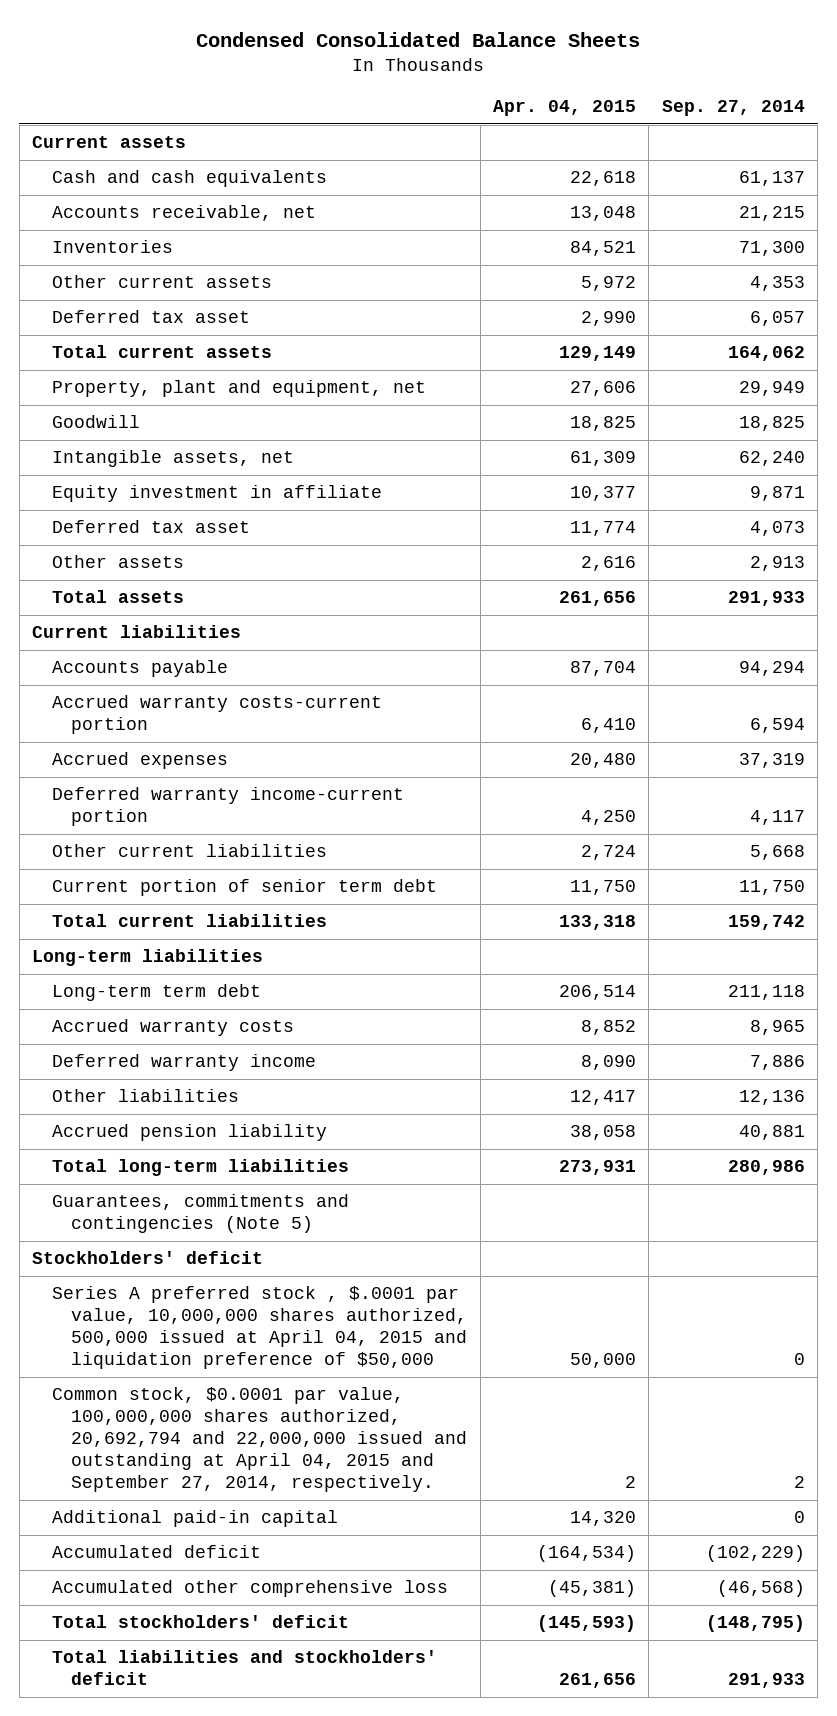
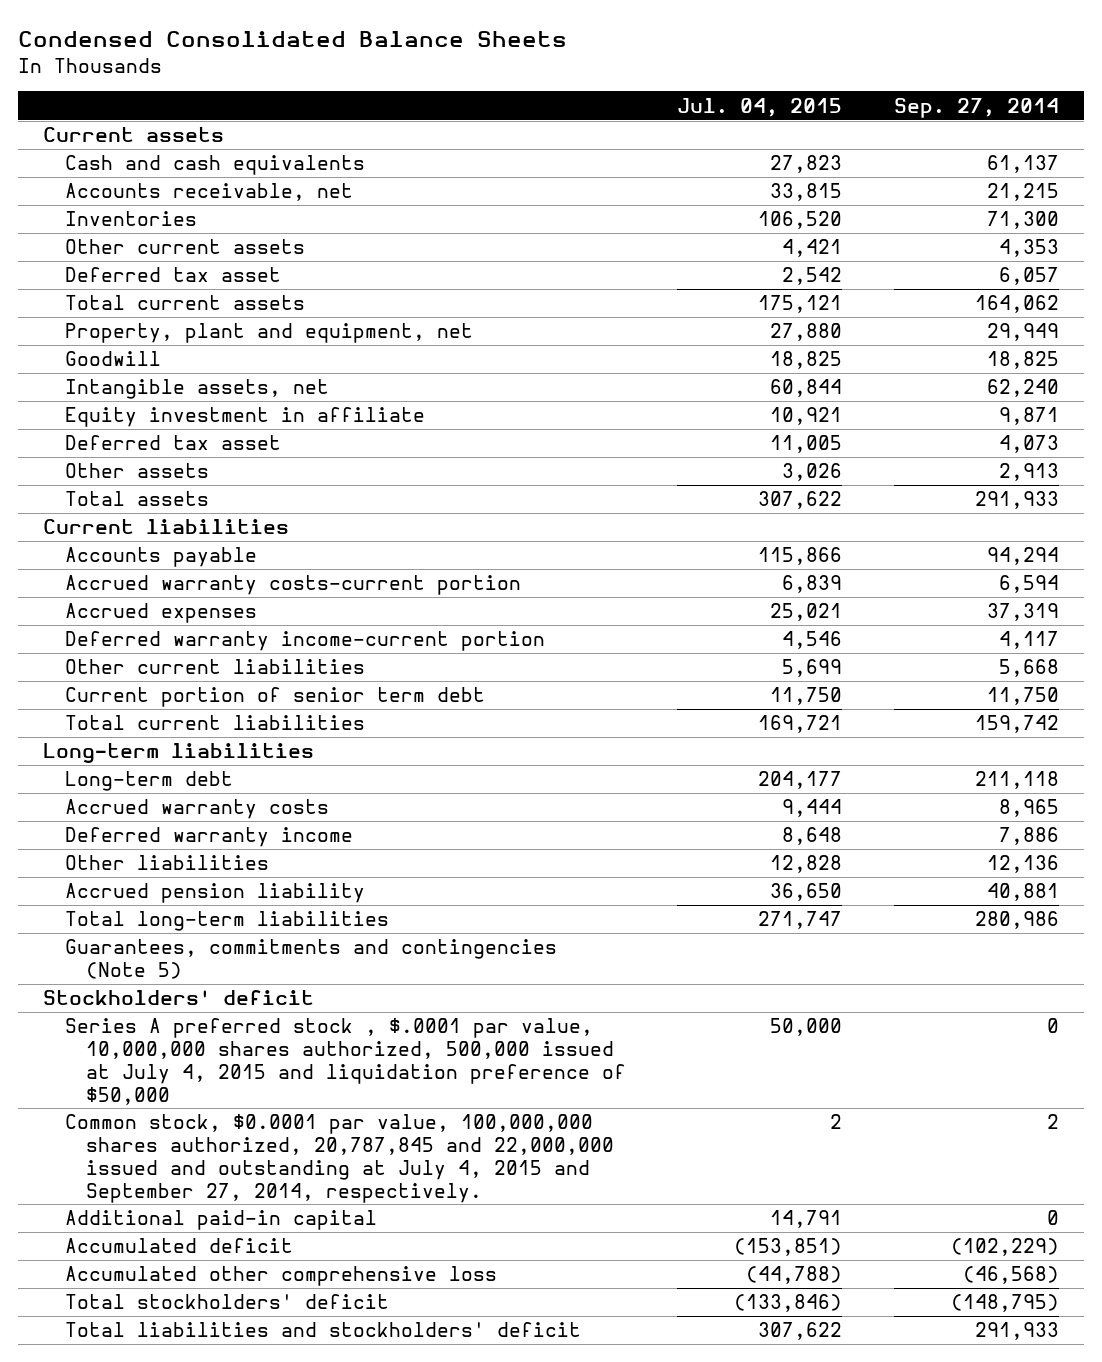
[492,99,636,116] Apr. 04, 2015 -> none
none -> [677,97,843,117] Jul. 04, 2015
[51,984,261,1002] Long-term term debt -> [64,771,233,792] Long-term debt
[51,1286,468,1370] Series A preferred stock , $.0001 par value, 10,000,000 shares authorized, 500,000 issued at April 04, 2015 and liquidation preference of $50,000 -> [64,1018,627,1105] Series A preferred stock , $.0001 par value, 10,000,000 shares authorized, 500,000 issued at July 4, 2015 and liquidation preference of $50,000
[51,1387,468,1493] Common stock, $0.0001 par value, 100,000,000 shares authorized, 20,692,794 and 22,000,000 issued and outstanding at April 04, 2015 and September 27, 2014, respectively. -> [64,1114,615,1203] Common stock, $0.0001 par value, 100,000,000 shares authorized, 20,787,845 and 22,000,000 issued and outstanding at July 4, 2015 and September 27, 2014, respectively.

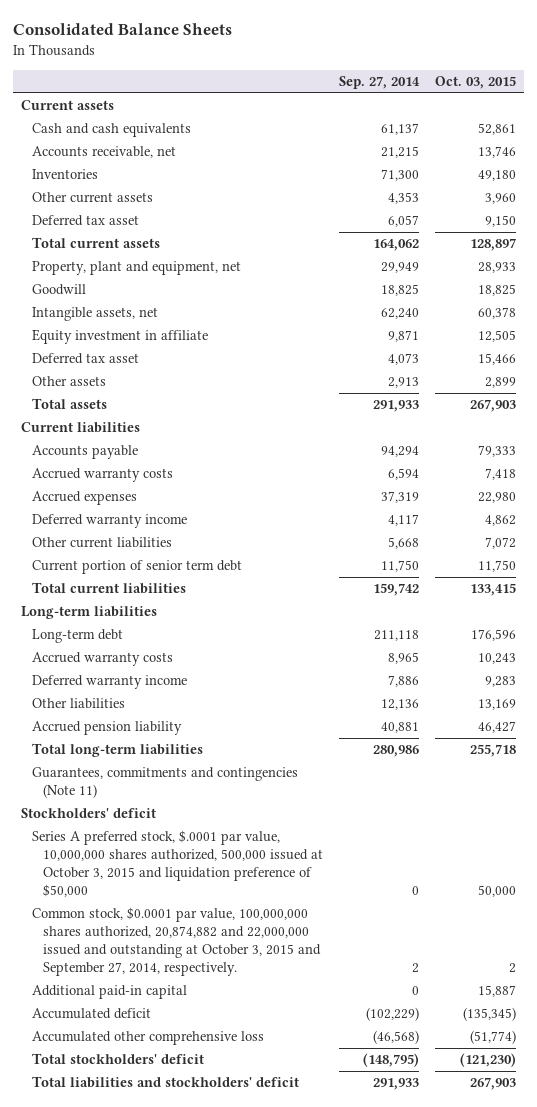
[17,31,567,48] Condensed Consolidated Balance Sheets -> [12,23,232,36] Consolidated Balance Sheets
[677,97,843,117] Jul. 04, 2015 -> none
none -> [435,75,517,89] Oct. 03, 2015
[64,575,521,596] Accrued warranty costs-current portion -> [31,468,173,483] Accrued warranty costs
[64,631,545,652] Deferred warranty income-current portion -> [31,514,187,529] Deferred warranty income
[64,939,557,979] Guarantees, commitments and contingencies (Note 5) -> [31,767,298,799] Guarantees, commitments and contingencies (Note 11)
[64,1018,627,1105] Series A preferred stock , $.0001 par value, 10,000,000 shares authorized, 500,000 issued at July 4, 2015 and liquidation preference of $50,000 -> [31,830,324,898] Series A preferred stock, $.0001 par value, 10,000,000 shares authorized, 500,000 issued at October 3, 2015 and liquidation preference of $50,000
[64,1114,615,1203] Common stock, $0.0001 par value, 100,000,000 shares authorized, 20,787,845 and 22,000,000 issued and outstanding at July 4, 2015 and September 27, 2014, respectively. -> [31,907,322,977] Common stock, $0.0001 par value, 100,000,000 shares authorized, 20,874,882 and 22,000,000 issued and outstanding at October 3, 2015 and September 27, 2014, respectively.

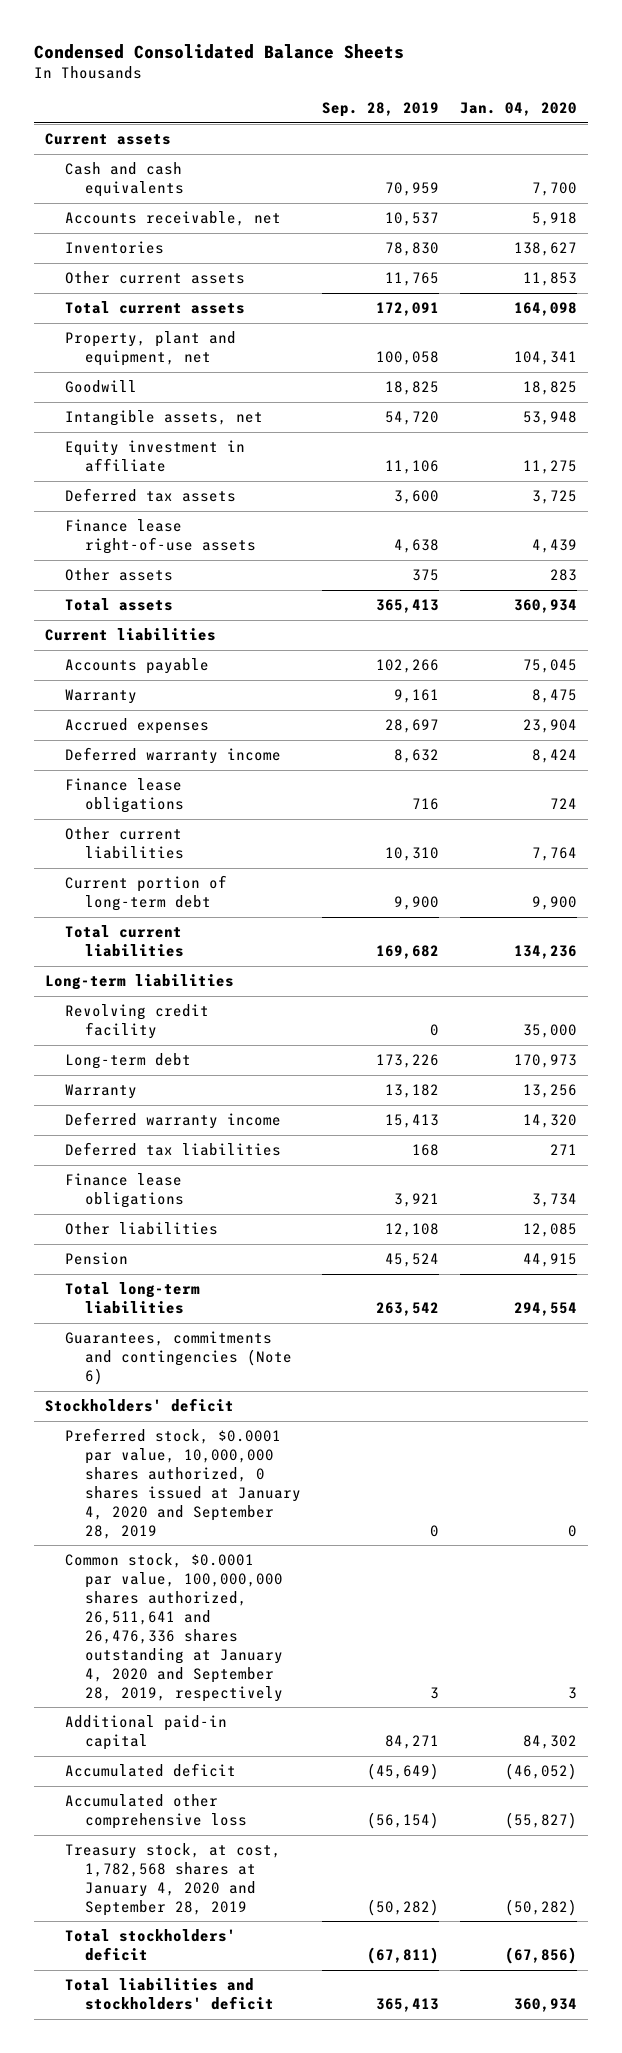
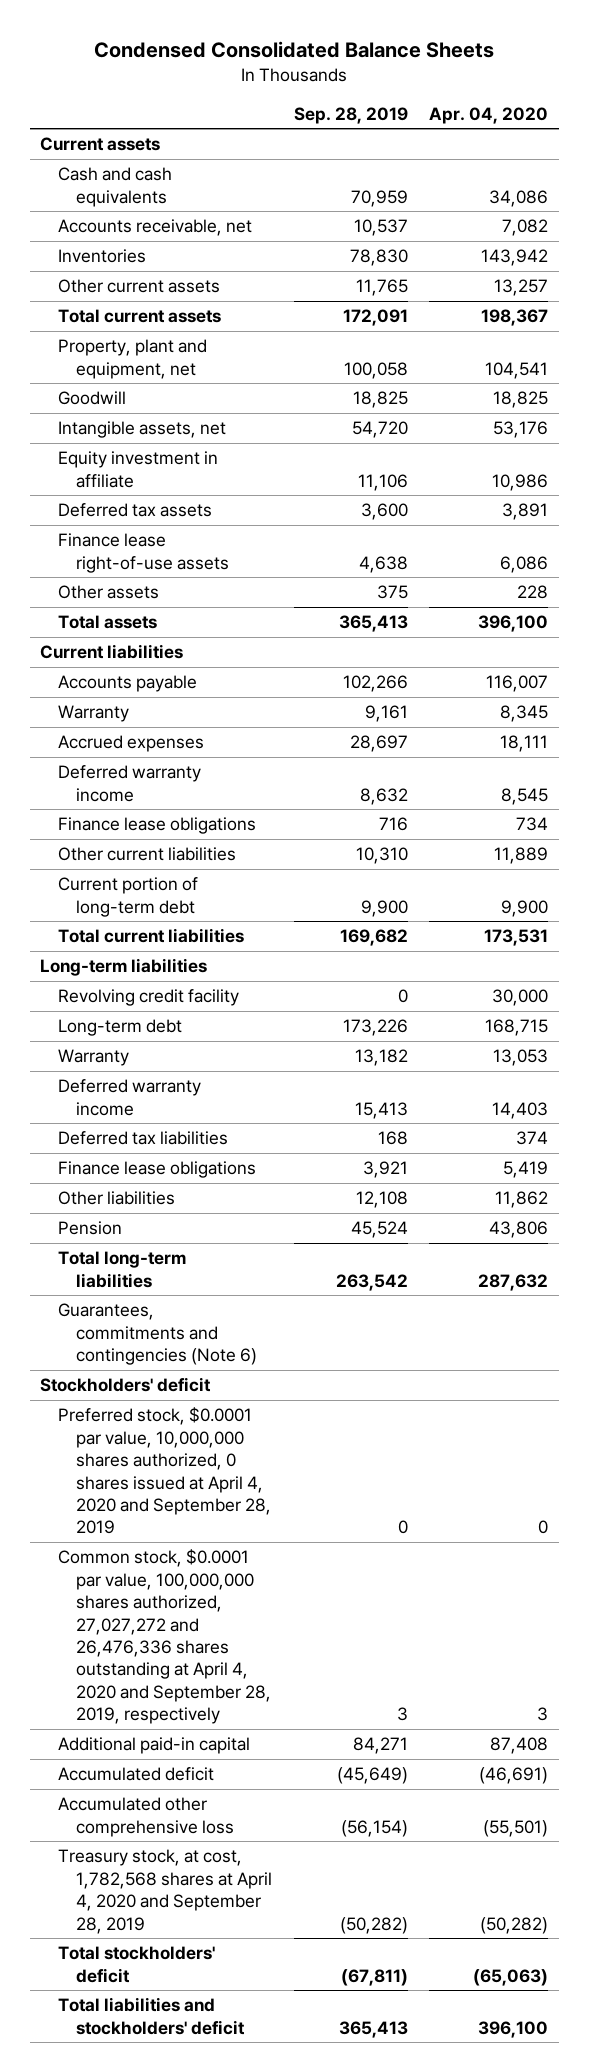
[460,102,578,117] Jan. 04, 2020 -> none
none -> [429,106,549,124] Apr. 04, 2020
[64,1428,302,1539] Preferred stock, $0.0001 par value, 10,000,000 shares authorized, 0 shares issued at January 4, 2020 and September 28, 2019 -> [58,1407,272,1535] Preferred stock, $0.0001 par value, 10,000,000 shares authorized, 0 shares issued at April 4, 2020 and September 28, 2019
[64,1553,284,1702] Common stock, $0.0001 par value, 100,000,000 shares authorized, 26,511,641 and 26,476,336 shares outstanding at January 4, 2020 and September 28, 2019, respectively -> [58,1549,272,1725] Common stock, $0.0001 par value, 100,000,000 shares authorized, 27,027,272 and 26,476,336 shares outstanding at April 4, 2020 and September 28, 2019, respectively
[64,1843,281,1916] Treasury stock, at cost, 1,782,568 shares at January 4, 2020 and September 28, 2019 -> [58,1849,273,1934] Treasury stock, at cost, 1,782,568 shares at April 4, 2020 and September 28, 2019

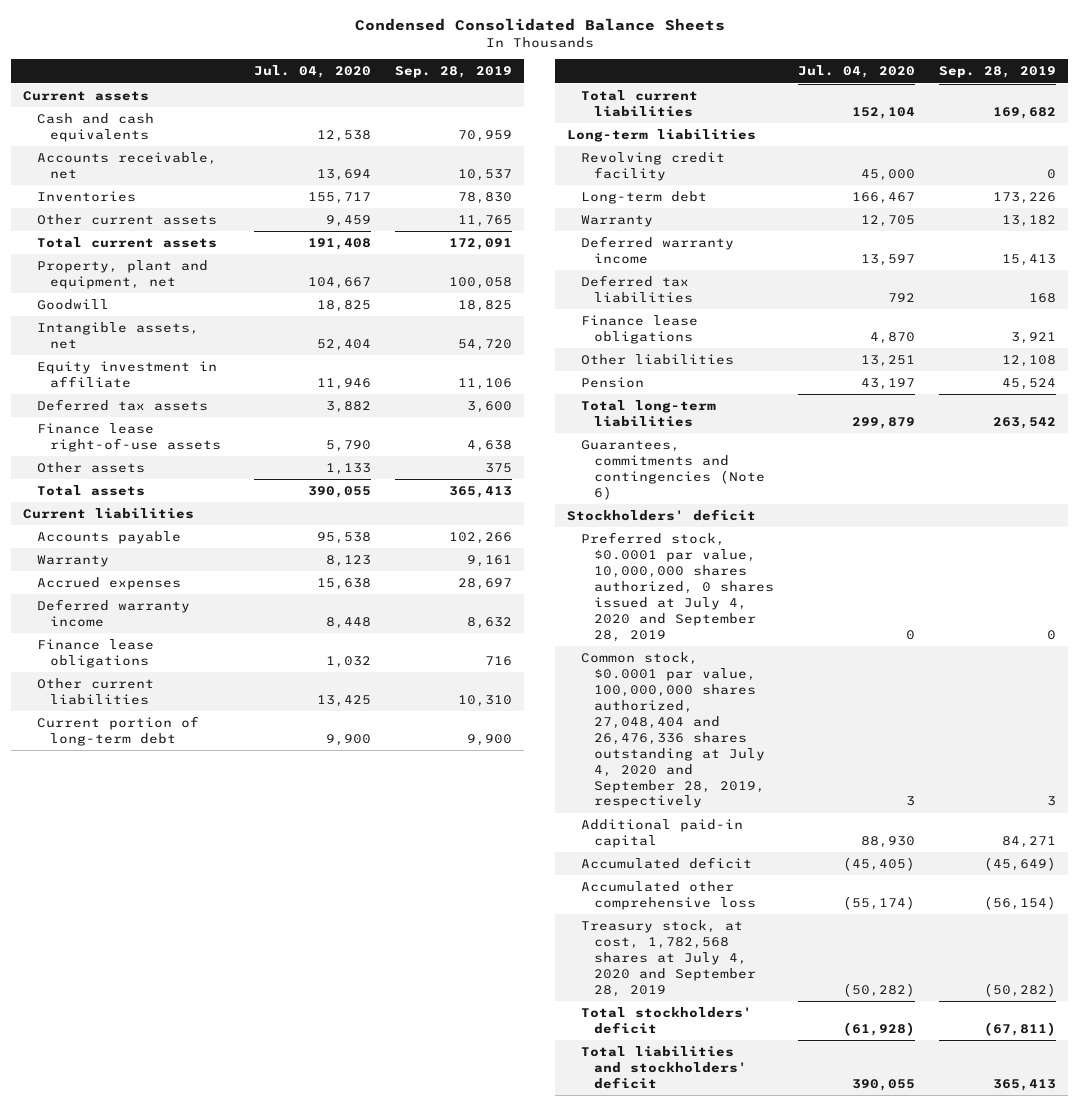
[429,106,549,124] Apr. 04, 2020 -> none
none -> [253,65,371,79] Jul. 04, 2020
[58,1407,272,1535] Preferred stock, $0.0001 par value, 10,000,000 shares authorized, 0 shares issued at April 4, 2020 and September 28, 2019 -> [580,531,774,642] Preferred stock, $0.0001 par value, 10,000,000 shares authorized, 0 shares issued at July 4, 2020 and September 28, 2019
[58,1549,272,1725] Common stock, $0.0001 par value, 100,000,000 shares authorized, 27,027,272 and 26,476,336 shares outstanding at April 4, 2020 and September 28, 2019, respectively -> [580,651,765,809] Common stock, $0.0001 par value, 100,000,000 shares authorized, 27,048,404 and 26,476,336 shares outstanding at July 4, 2020 and September 28, 2019, respectively
[58,1849,273,1934] Treasury stock, at cost, 1,782,568 shares at April 4, 2020 and September 28, 2019 -> [580,919,756,997] Treasury stock, at cost, 1,782,568 shares at July 4, 2020 and September 28, 2019

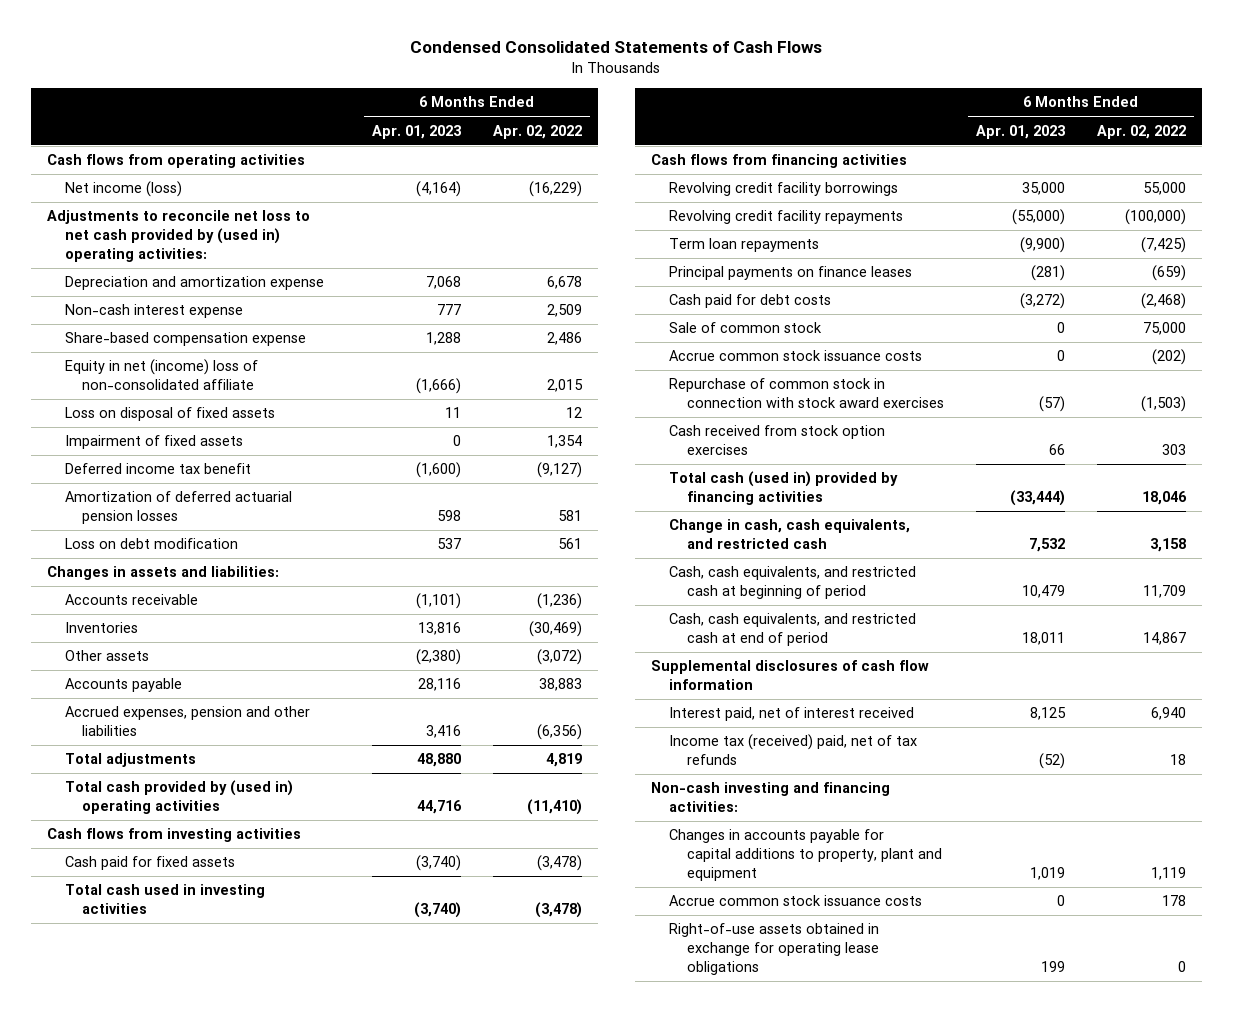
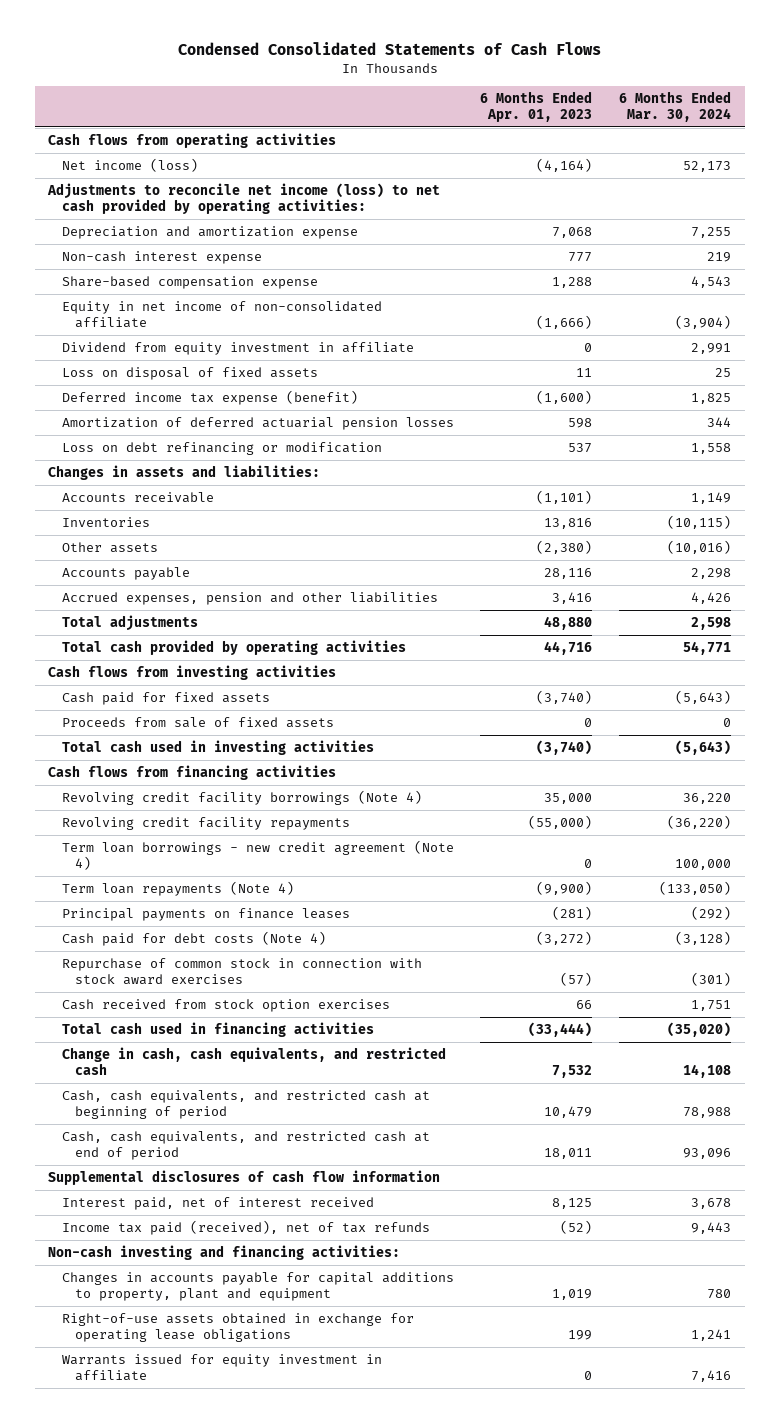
[492,124,582,139] Apr. 02, 2022 -> none
none -> [619,90,732,123] 6 Months Ended Mar. 30, 2024
[46,210,310,263] Adjustments to reconcile net loss to net cash provided by (used in) operating activities: -> [47,182,441,214] Adjustments to reconcile net income (loss) to net cash provided by operating activities:
[64,359,258,391] Equity in net (income) loss of non-consolidated affiliate -> [61,300,382,328] Equity in net income of non-consolidated affiliate
none -> [61,341,414,355] Dividend from equity investment in affiliate
[64,435,243,450] Impairment of fixed assets -> none
[64,463,251,475] Deferred income tax benefit -> [61,389,358,405] Deferred income tax expense (benefit)
[64,538,238,550] Loss on debt modification -> [61,441,382,455] Loss on debt refinancing or modification
[64,780,293,815] Total cash provided by (used in) operating activities -> [61,639,406,655] Total cash provided by operating activities
none -> [61,716,334,728] Proceeds from sale of fixed assets
[668,182,898,197] Revolving credit facility borrowings -> [61,789,422,805] Revolving credit facility borrowings (Note 4)
none -> [61,839,454,870] Term loan borrowings - new credit agreement (Note 4)
[668,238,819,253] Term loan repayments -> [61,880,294,896] Term loan repayments (Note 4)
[668,322,822,334] Sale of common stock -> none
[668,350,922,362] Accrue common stock issuance costs -> none
[668,294,831,309] Cash paid for debt costs -> [61,930,326,946] Cash paid for debt costs (Note 4)
[668,471,898,506] Total cash (used in) provided by financing activities -> [61,1021,374,1037] Total cash used in financing activities
[668,734,917,766] Income tax (received) paid, net of tax refunds -> [61,1219,430,1235] Income tax paid (received), net of tax refunds
[668,895,922,907] Accrue common stock issuance costs -> none
none -> [61,1353,382,1381] Warrants issued for equity investment in affiliate

